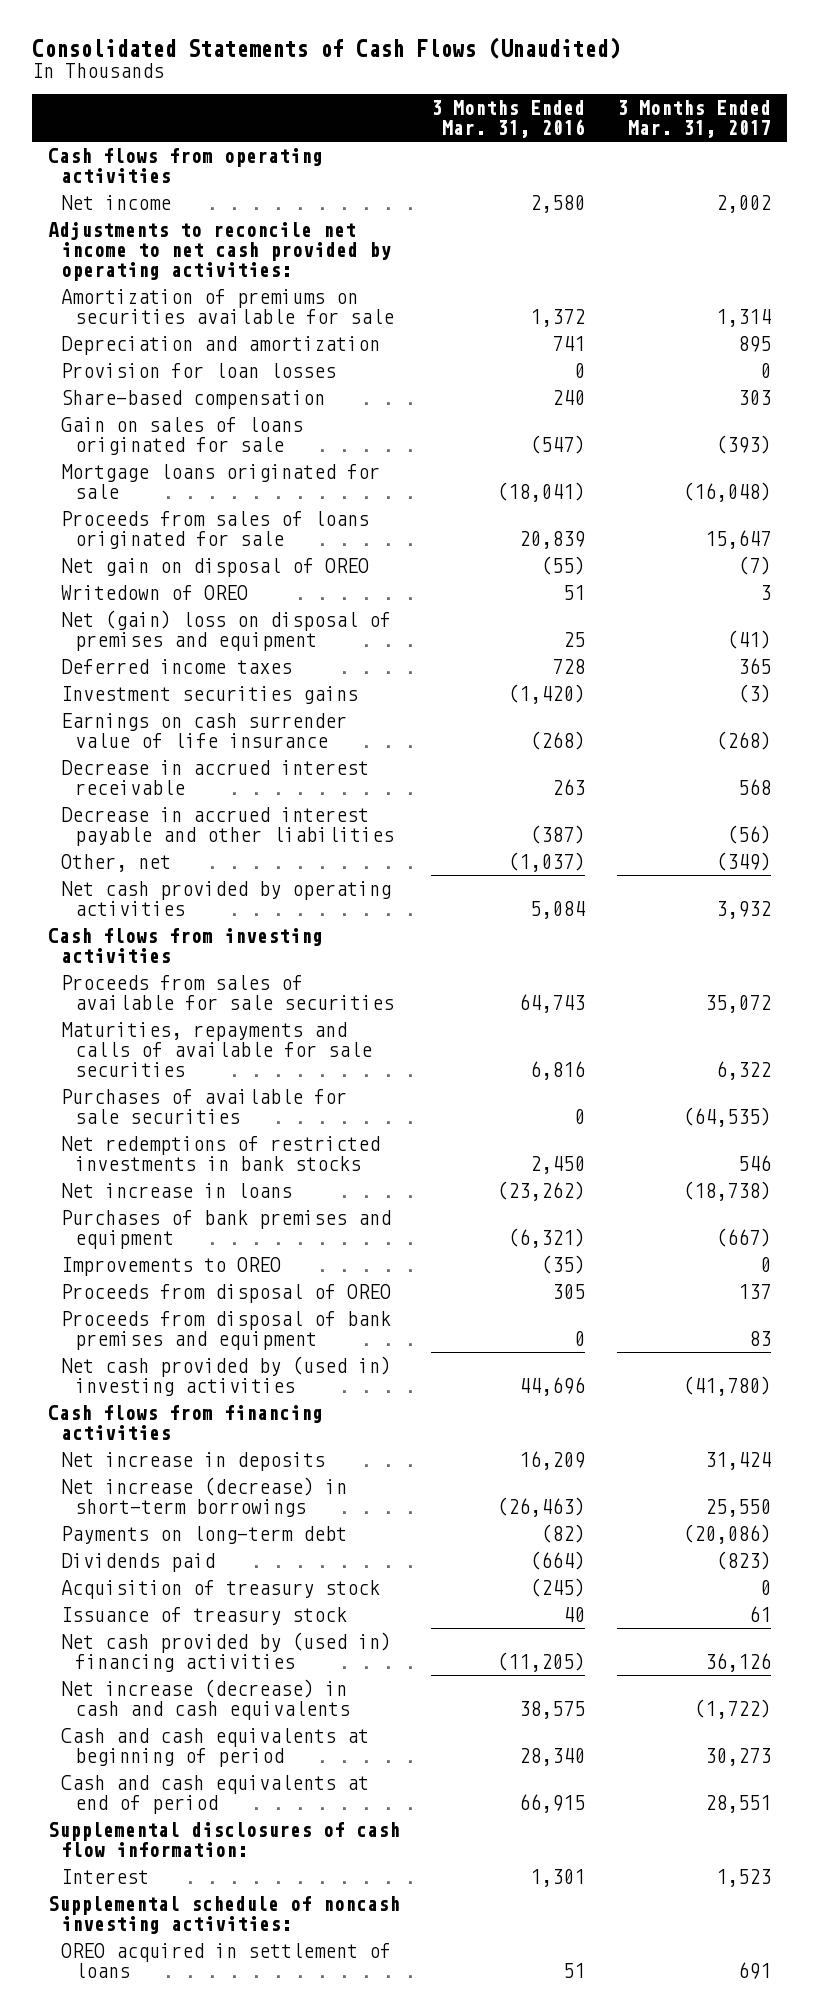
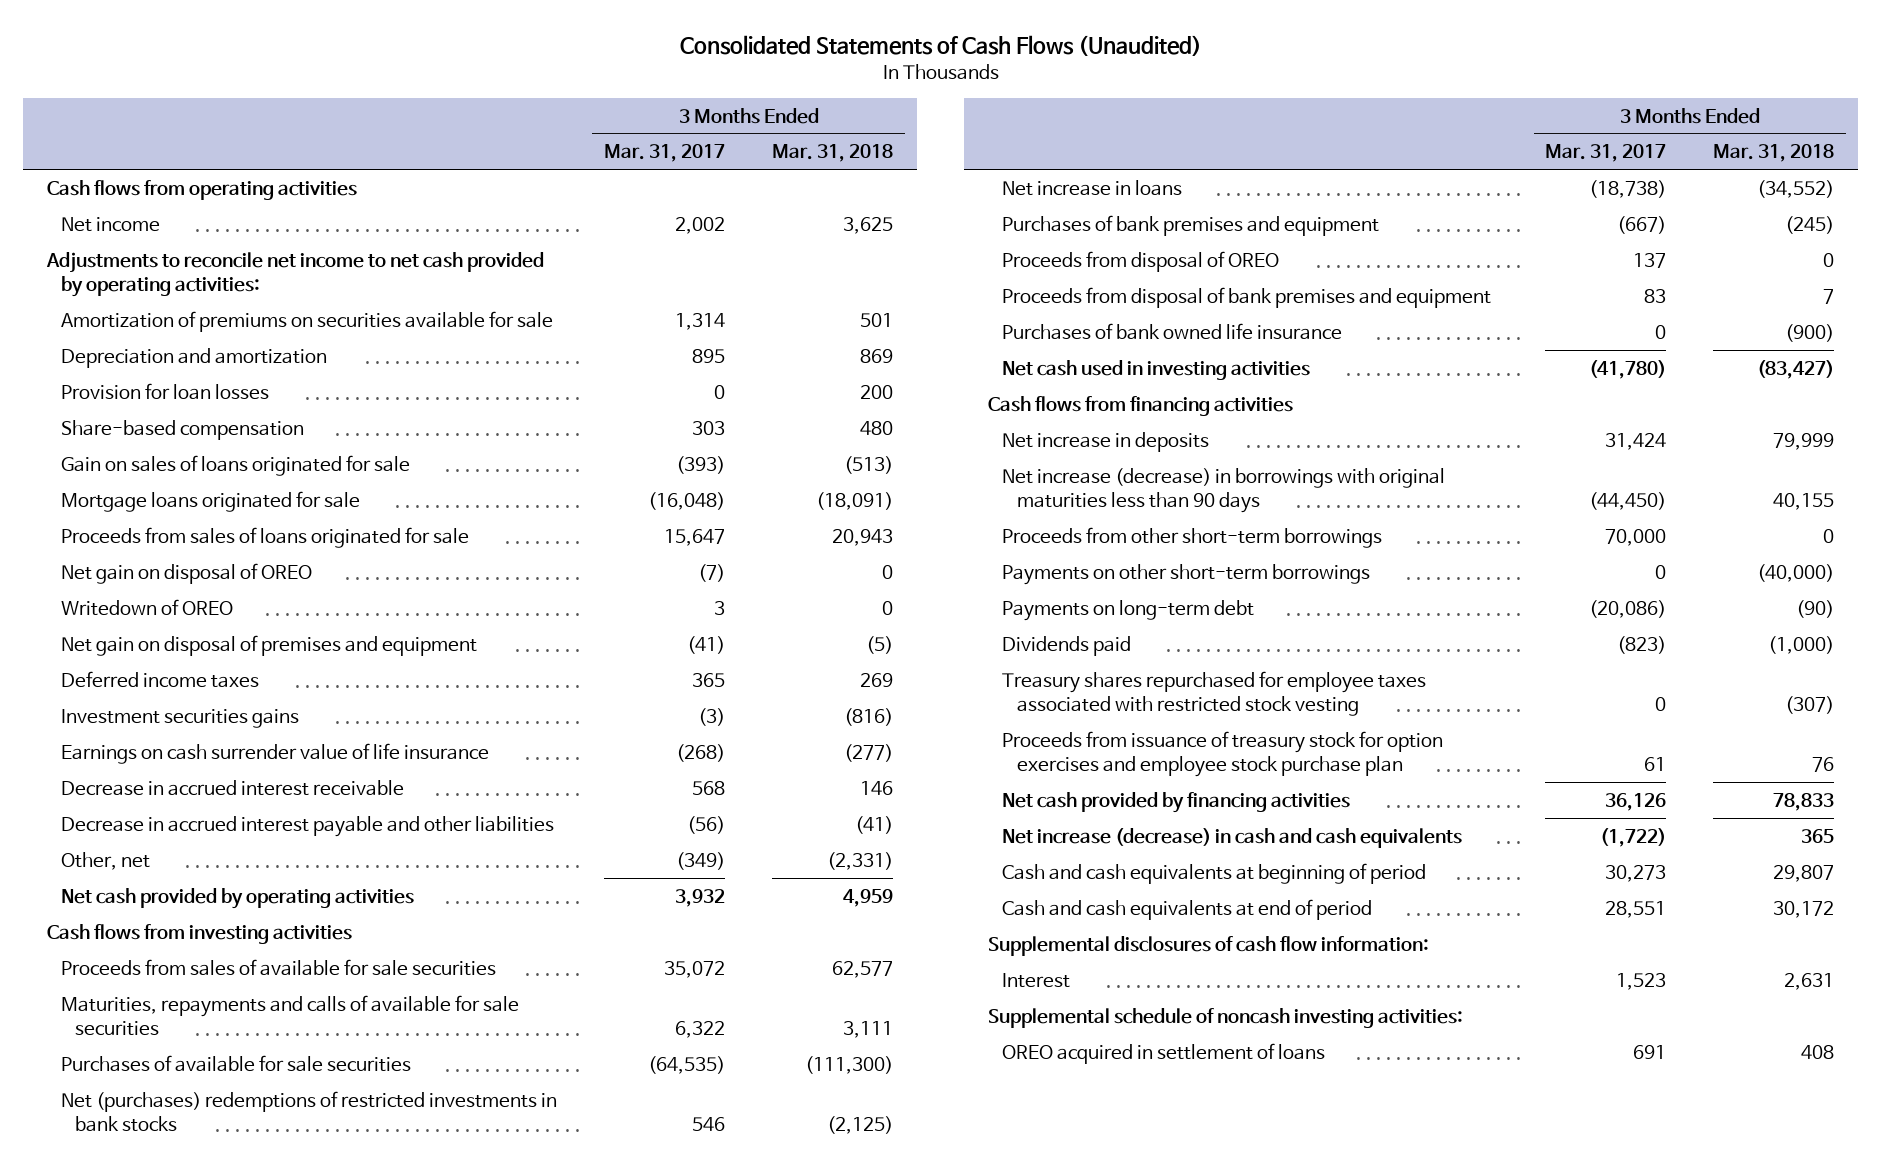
[431,100,586,139] 3 Months Ended Mar. 31, 2016 -> none
none -> [772,144,894,163] Mar. 31, 2018
[61,609,392,651] Net (gain) loss on disposal of premises and equipment -> [61,634,478,656] Net gain on disposal of premises and equipment
[61,1135,381,1171] Net redemptions of restricted investments in bank stocks -> [61,1090,558,1133] Net (purchases) redemptions of restricted investments in bank stocks
[61,1256,282,1276] Improvements to OREO -> none
none -> [1002,322,1343,340] Purchases of bank owned life insurance
[61,1355,392,1396] Net cash provided by (used in) investing activities -> [1002,359,1311,380] Net cash used in investing activities
[61,1476,348,1517] Net increase (decrease) in short-term borrowings -> [1002,467,1446,514] Net increase (decrease) in borrowings with original maturities less than 90 days
[705,1498,772,1517] 25,550 -> [1589,492,1667,511] (44,450)
none -> [1002,526,1383,548] Proceeds from other short-term borrowings
none -> [1002,563,1371,585] Payments on other short-term borrowings
[61,1579,381,1599] Acquisition of treasury stock -> none
none -> [1002,670,1427,717] Treasury shares repurchased for employee taxes associated with restricted stock vesting
[61,1606,348,1625] Issuance of treasury stock -> [1002,730,1444,778] Proceeds from issuance of treasury stock for option exercises and employee stock purchase plan
[61,1631,392,1672] Net cash provided by (used in) financing activities -> [1002,791,1351,813] Net cash provided by financing activities

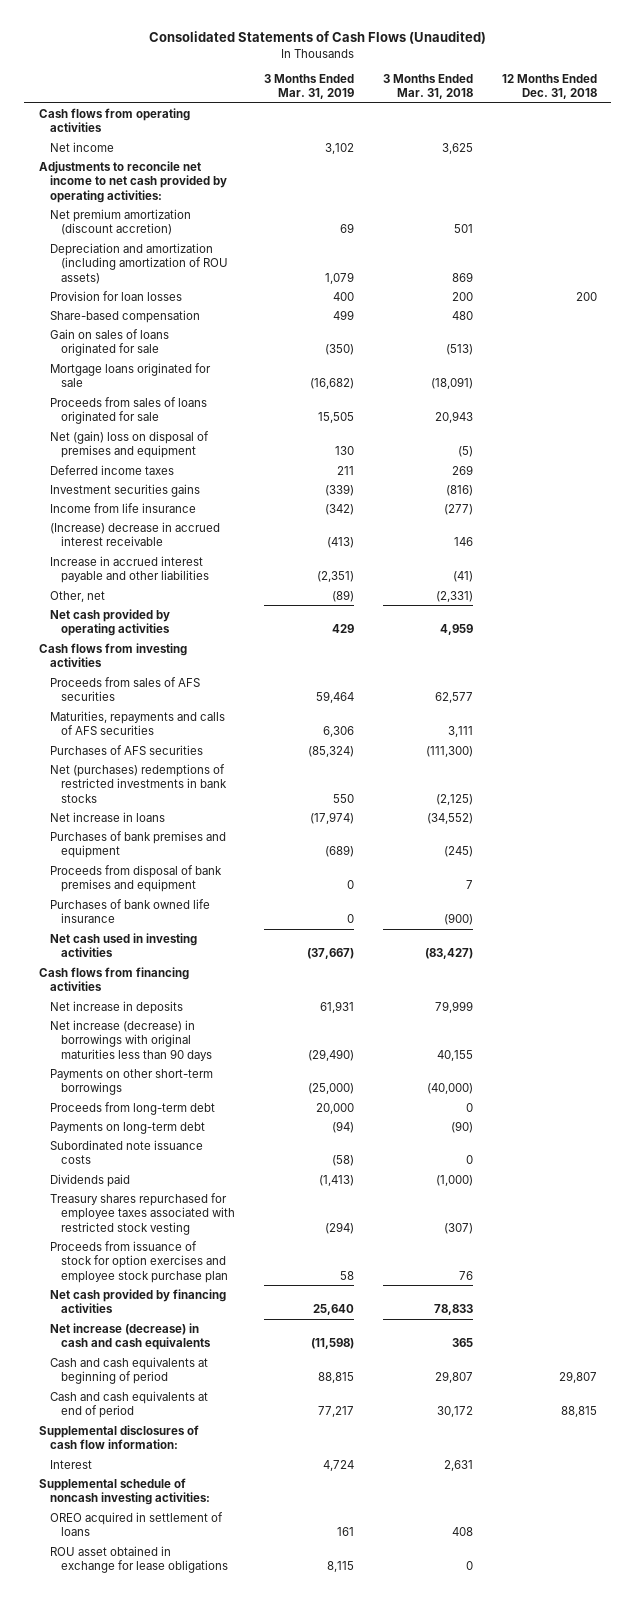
[604,144,726,163] Mar. 31, 2017 -> none
none -> [263,73,354,100] 3 Months Ended Mar. 31, 2019
none -> [501,73,597,100] 12 Months Ended Dec. 31, 2018
[61,310,554,332] Amortization of premiums on securities available for sale -> [49,208,191,236] Net premium amortization (discount accretion)
[61,347,328,368] Depreciation and amortization -> [49,242,228,284] Depreciation and amortization (including amortization of ROU assets)
[61,562,313,584] Net gain on disposal of OREO -> none
[61,598,234,616] Writedown of OREO -> none
[61,634,478,656] Net gain on disposal of premises and equipment -> [49,430,209,459] Net (gain) loss on disposal of premises and equipment
[61,742,490,764] Earnings on cash surrender value of life insurance -> [49,502,196,513] Income from life insurance
[61,779,405,796] Decrease in accrued interest receivable -> [49,521,220,547] (Increase) decrease in accrued interest receivable
[61,815,555,837] Decrease in accrued interest payable and other liabilities -> [49,555,209,584] Increase in accrued interest payable and other liabilities
[61,958,497,976] Proceeds from sales of available for sale securities -> [49,676,200,702] Proceeds from sales of AFS securities
[61,994,520,1037] Maturities, repayments and calls of available for sale securities -> [49,710,225,736] Maturities, repayments and calls of AFS securities
[61,1054,412,1072] Purchases of available for sale securities -> [49,744,203,755] Purchases of AFS securities
[1002,250,1280,272] Proceeds from disposal of OREO -> none
[1002,526,1383,548] Proceeds from other short-term borrowings -> none
none -> [49,1101,215,1115] Proceeds from long-term debt
none -> [49,1139,203,1165] Subordinated note issuance costs
[1002,730,1444,778] Proceeds from issuance of treasury stock for option exercises and employee stock purchase plan -> [49,1240,228,1283] Proceeds from issuance of stock for option exercises and employee stock purchase plan
none -> [49,1545,228,1574] ROU asset obtained in exchange for lease obligations

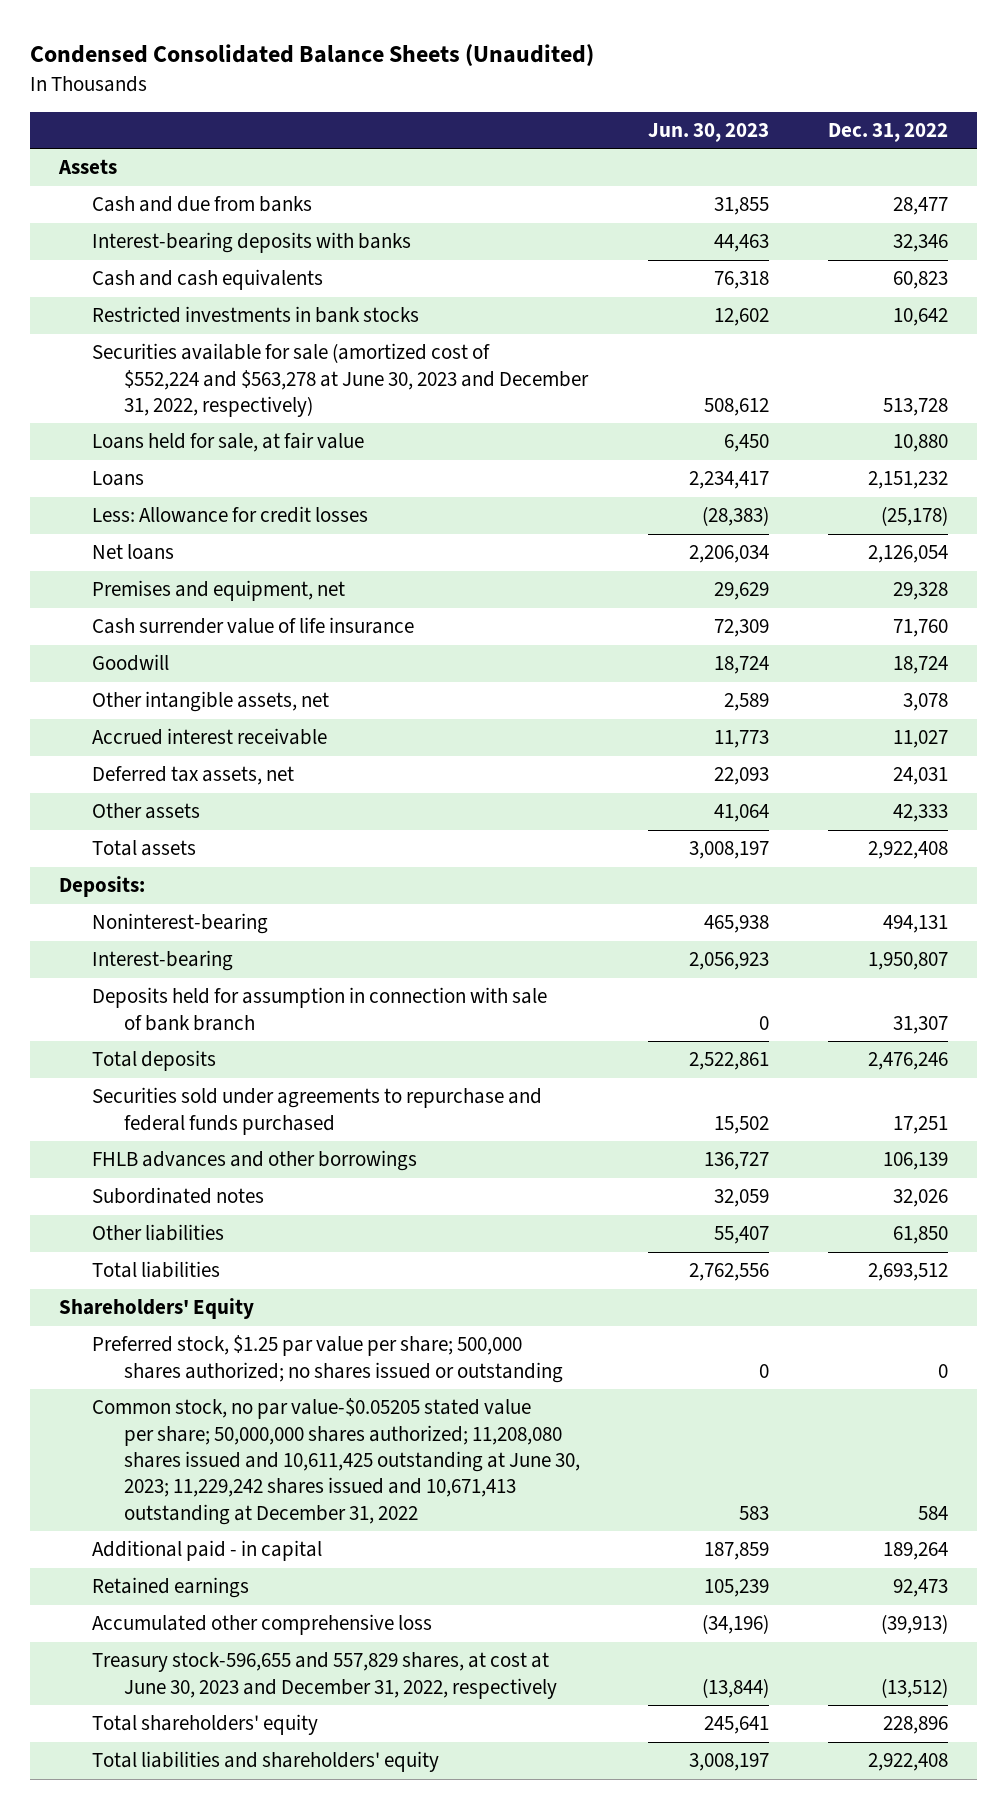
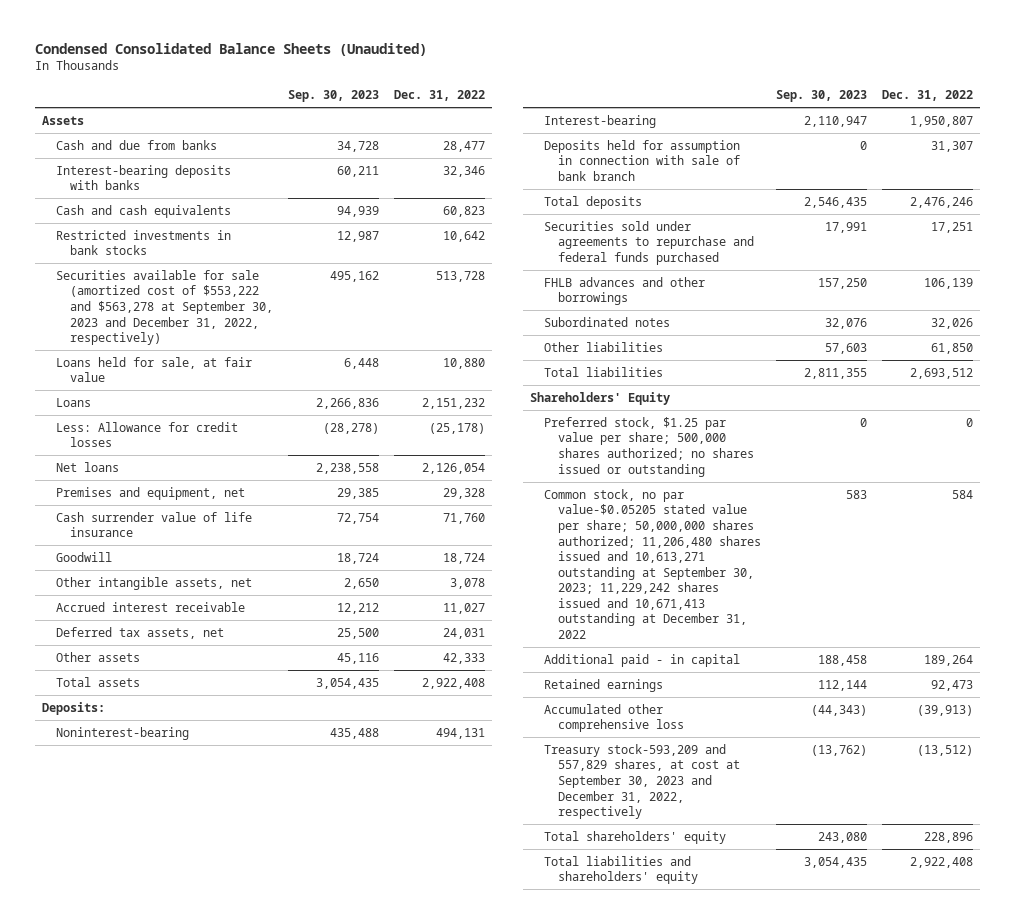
[647,122,769,142] Jun. 30, 2023 -> none
none -> [287,90,379,103] Sep. 30, 2023
[91,343,590,417] Securities available for sale (amortized cost of $552,224 and $563,278 at June 30, 2023 and December 31, 2022, respectively) -> [55,269,273,346] Securities available for sale (amortized cost of $553,222 and $563,278 at September 30, 2023 and December 31, 2022, respectively)
[91,1398,581,1525] Common stock, no par value-$0.05205 stated value per share; 50,000,000 shares authorized; 11,208,080 shares issued and 10,611,425 outstanding at June 30, 2023; 11,229,242 shares issued and 10,671,413 outstanding at December 31, 2022 -> [543,488,761,640] Common stock, no par value-$0.05205 stated value per share; 50,000,000 shares authorized; 11,206,480 shares issued and 10,613,271 outstanding at September 30, 2023; 11,229,242 shares issued and 10,671,413 outstanding at December 31, 2022
[91,1652,558,1699] Treasury stock-596,655 and 557,829 shares, at cost at June 30, 2023 and December 31, 2022, respectively -> [543,743,740,820] Treasury stock-593,209 and 557,829 shares, at cost at September 30, 2023 and December 31, 2022, respectively

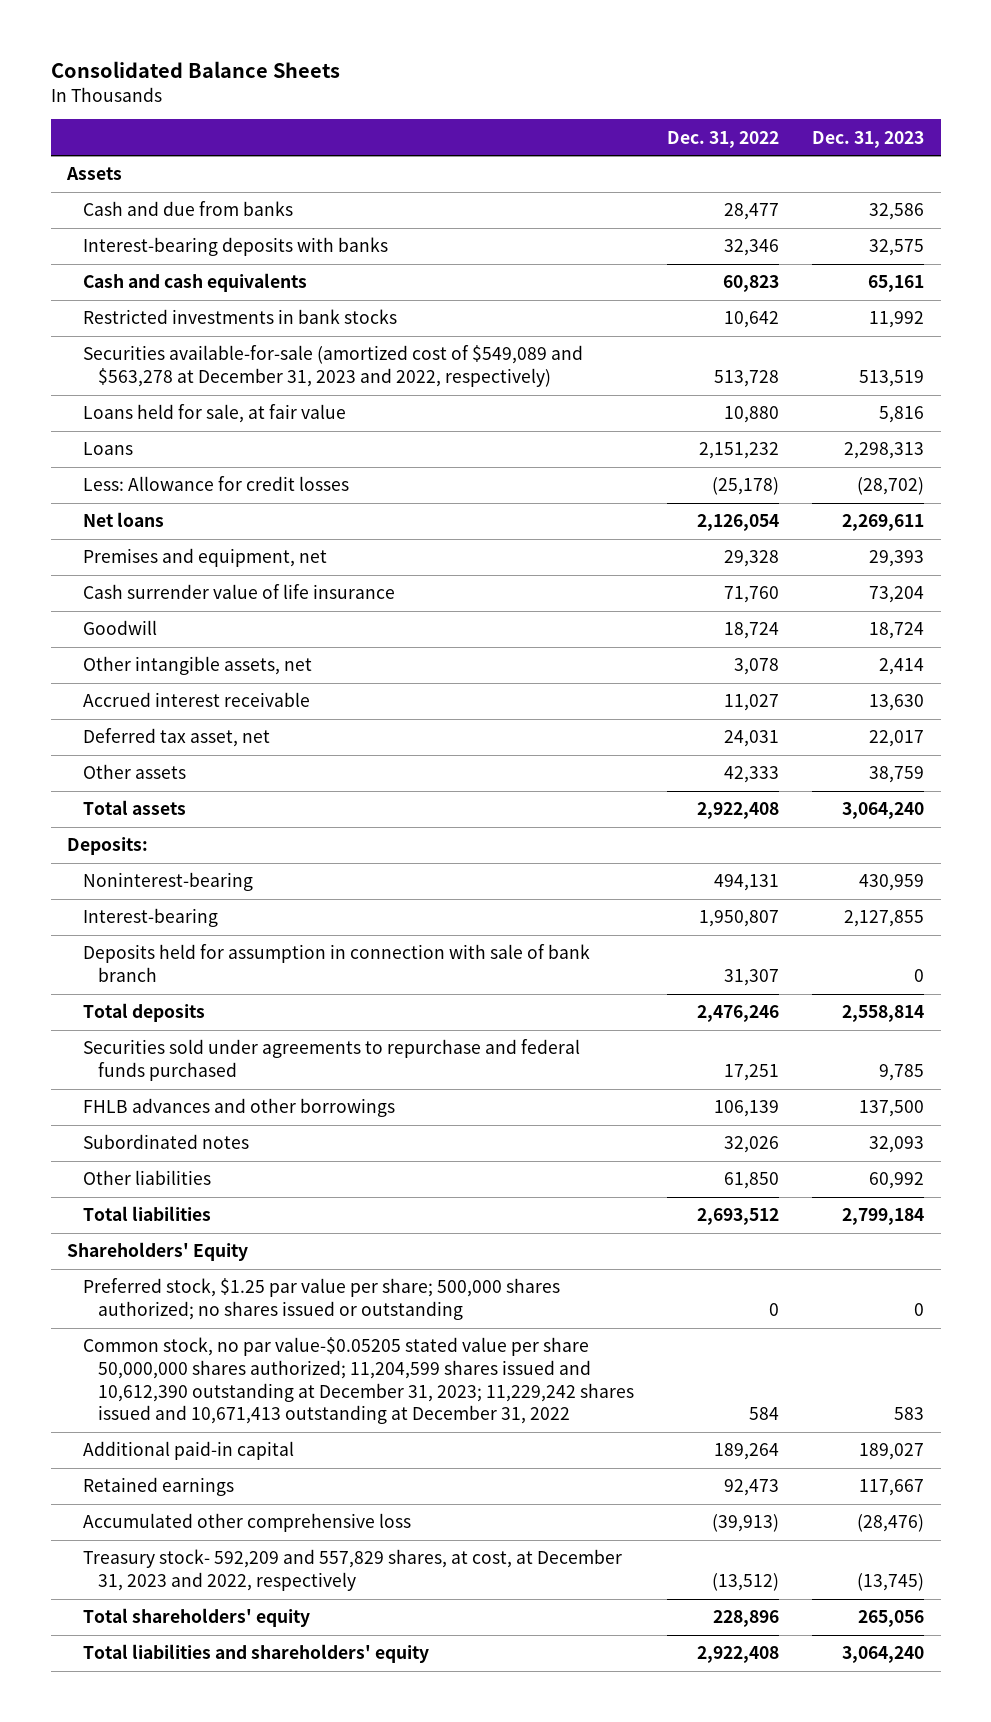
[34,42,427,56] Condensed Consolidated Balance Sheets (Unaudited) -> [50,60,340,78] Consolidated Balance Sheets
[287,90,379,103] Sep. 30, 2023 -> none
none -> [811,130,924,148] Dec. 31, 2023
[55,269,273,346] Securities available for sale (amortized cost of $553,222 and $563,278 at September 30, 2023 and December 31, 2022, respectively) -> [82,345,583,388] Securities available-for-sale (amortized cost of $549,089 and $563,278 at December 31, 2023 and 2022, respectively)
[55,626,224,639] Deferred tax assets, net -> [82,728,270,748] Deferred tax asset, net
[543,488,761,640] Common stock, no par value-$0.05205 stated value per share; 50,000,000 shares authorized; 11,206,480 shares issued and 10,613,271 outstanding at September 30, 2023; 11,229,242 shares issued and 10,671,413 outstanding at December 31, 2022 -> [82,1337,634,1425] Common stock, no par value-$0.05205 stated value per share 50,000,000 shares authorized; 11,204,599 shares issued and 10,612,390 outstanding at December 31, 2023; 11,229,242 shares issued and 10,671,413 outstanding at December 31, 2022
[543,653,740,667] Additional paid - in capital -> [82,1441,294,1461] Additional paid-in capital
[543,743,740,820] Treasury stock-593,209 and 557,829 shares, at cost at September 30, 2023 and December 31, 2022, respectively -> [82,1549,622,1592] Treasury stock- 592,209 and 557,829 shares, at cost, at December 31, 2023 and 2022, respectively

